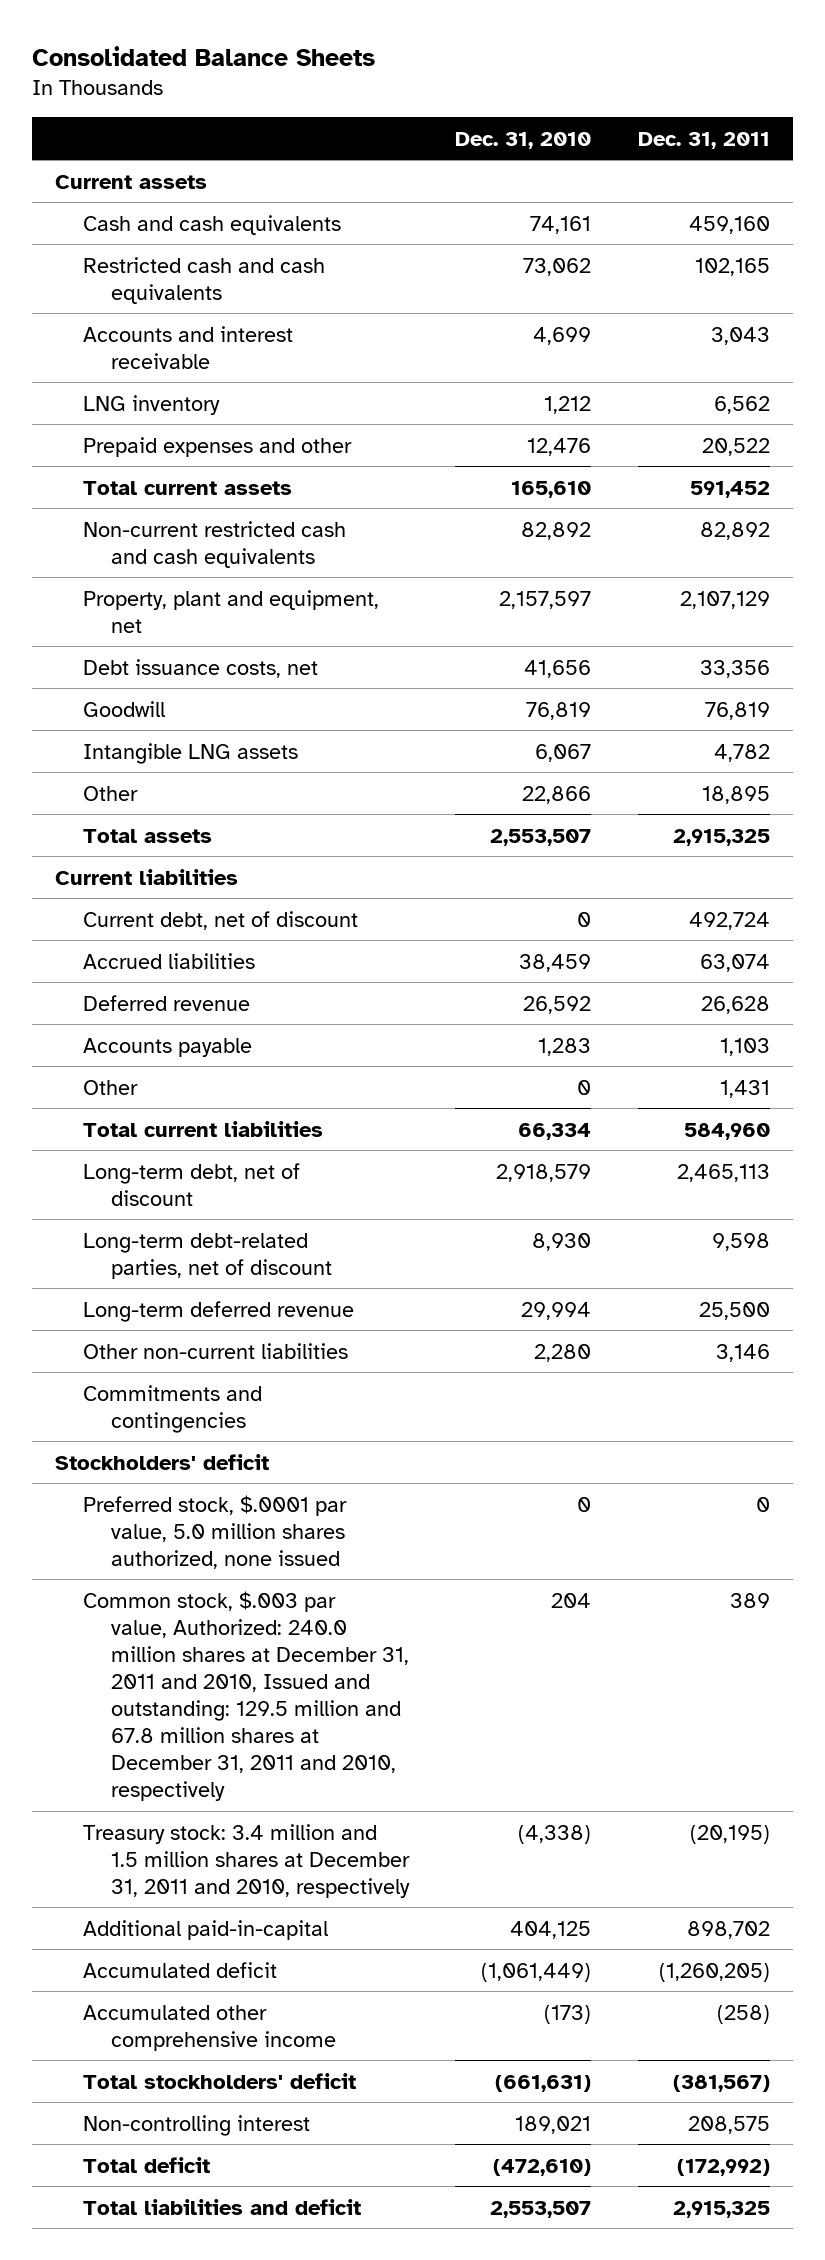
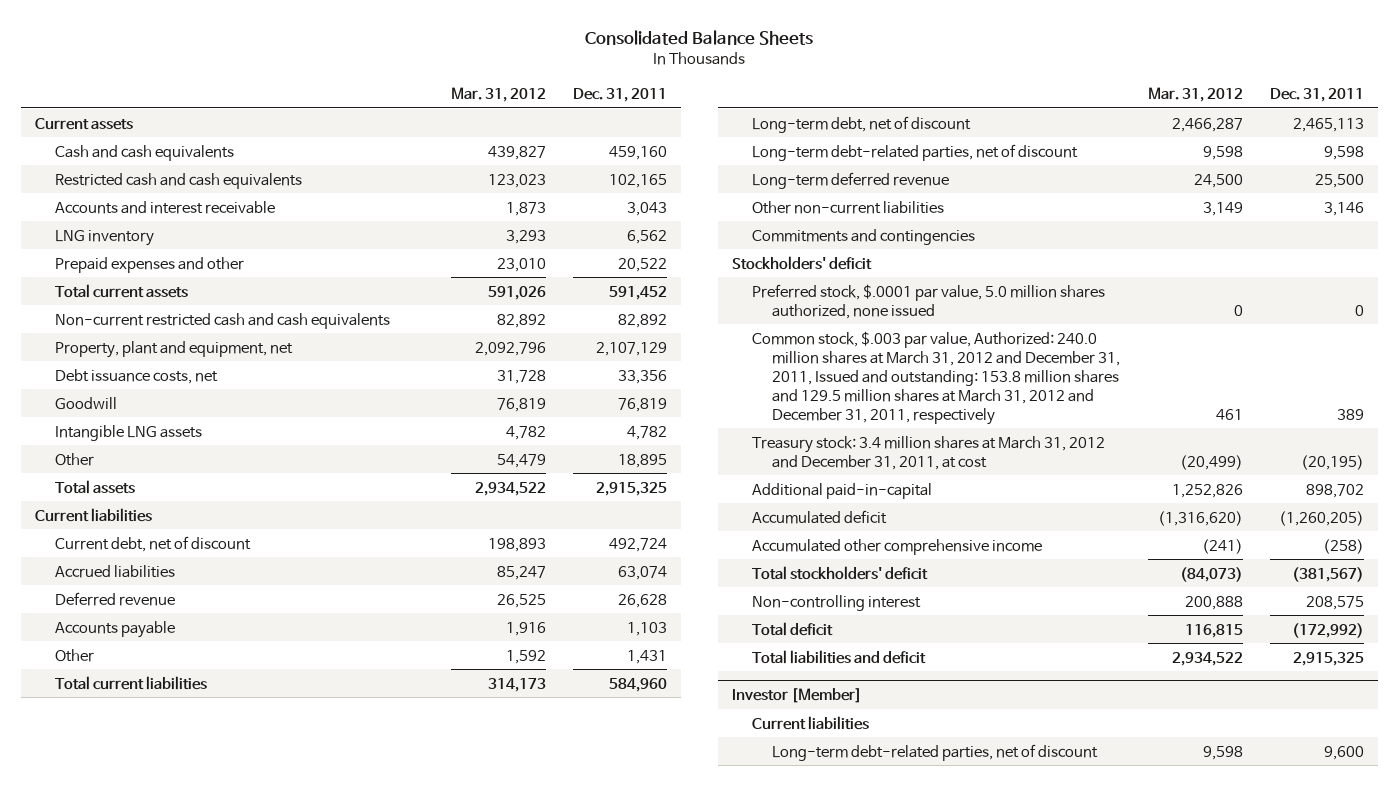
[455,131,592,149] Dec. 31, 2010 -> none
none -> [450,86,546,102] Mar. 31, 2012
[83,1590,409,1801] Common stock, $.003 par value, Authorized: 240.0 million shares at December 31, 2011 and 2010, Issued and outstanding: 129.5 million and 67.8 million shares at December 31, 2011 and 2010, respectively -> [752,330,1121,425] Common stock, $.003 par value, Authorized: 240.0 million shares at March 31, 2012 and December 31, 2011, Issued and outstanding: 153.8 million shares and 129.5 million shares at March 31, 2012 and December 31, 2011, respectively
[83,1823,410,1898] Treasury stock: 3.4 million and 1.5 million shares at December 31, 2011 and 2010, respectively -> [752,435,1106,470] Treasury stock: 3.4 million shares at March 31, 2012 and December 31, 2011, at cost
none -> [731,688,862,704] Investor [Member]
none -> [752,715,870,730] Current liabilities
none -> [772,743,1099,761] Long-term debt-related parties, net of discount

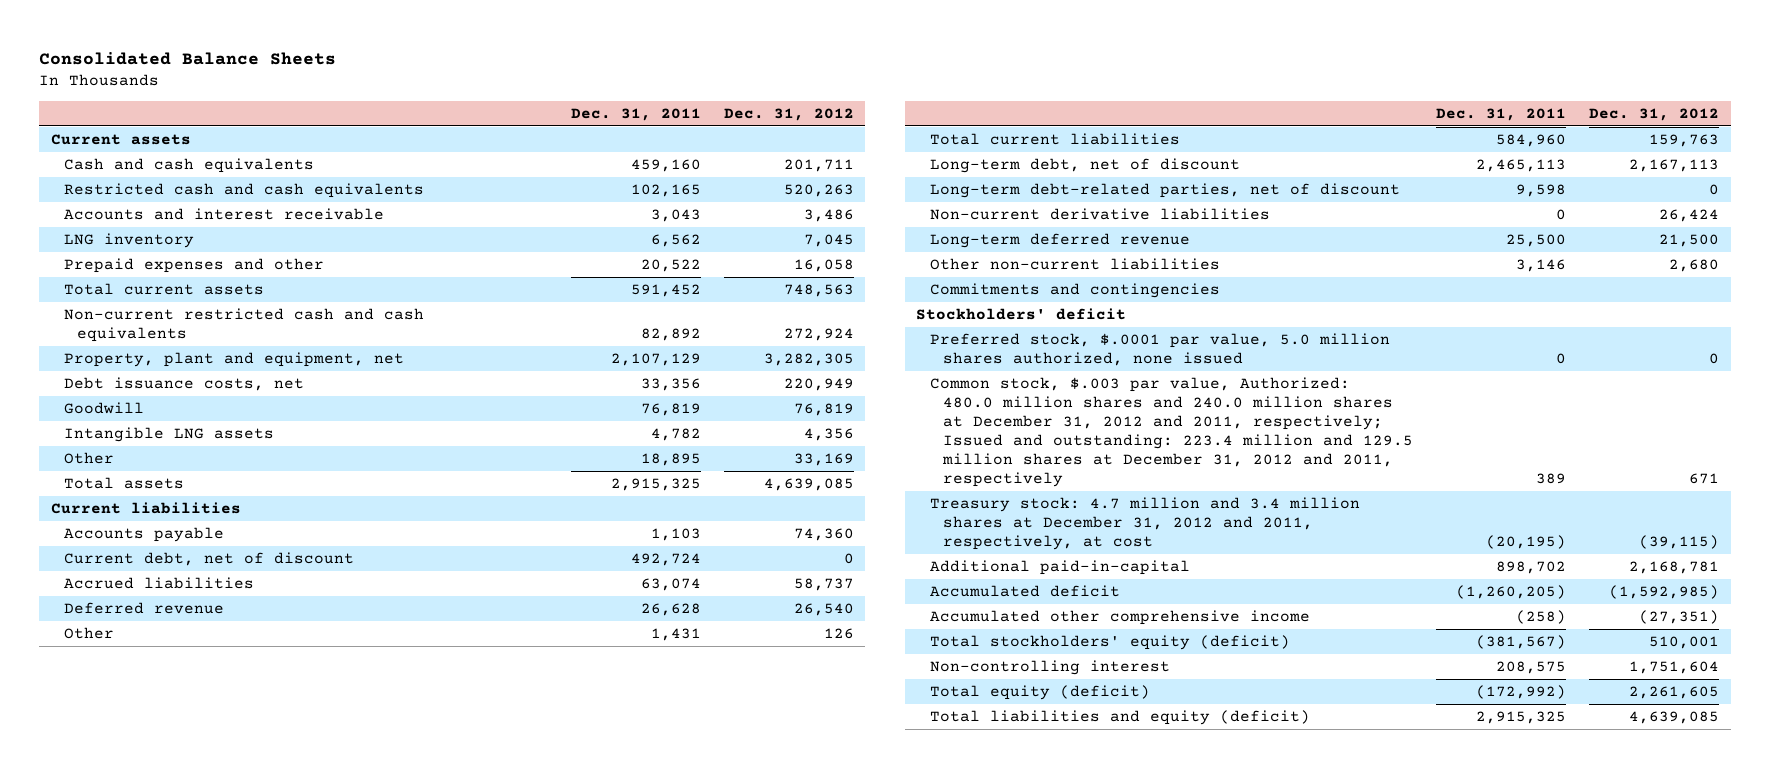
[450,86,546,102] Mar. 31, 2012 -> none
none -> [723,107,854,121] Dec. 31, 2012
[54,620,175,638] Accounts payable -> [63,527,224,543] Accounts payable
none -> [929,208,1270,221] Non-current derivative liabilities
[752,330,1121,425] Common stock, $.003 par value, Authorized: 240.0 million shares at March 31, 2012 and December 31, 2011, Issued and outstanding: 153.8 million shares and 129.5 million shares at March 31, 2012 and December 31, 2011, respectively -> [929,377,1414,488] Common stock, $.003 par value, Authorized: 480.0 million shares and 240.0 million shares at December 31, 2012 and 2011, respectively; Issued and outstanding: 223.4 million and 129.5 million shares at December 31, 2012 and 2011, respectively
[752,435,1106,470] Treasury stock: 3.4 million shares at March 31, 2012 and December 31, 2011, at cost -> [929,497,1360,551] Treasury stock: 4.7 million and 3.4 million shares at December 31, 2012 and 2011, respectively, at cost
[752,565,929,580] Total stockholders' deficit -> [929,635,1290,651] Total stockholders' equity (deficit)
[731,688,862,704] Investor [Member] -> none
[752,715,870,730] Current liabilities -> none
[772,743,1099,761] Long-term debt-related parties, net of discount -> none
[752,621,834,636] Total deficit -> [929,685,1150,701] Total equity (deficit)
[752,649,927,664] Total liabilities and deficit -> [929,710,1310,726] Total liabilities and equity (deficit)

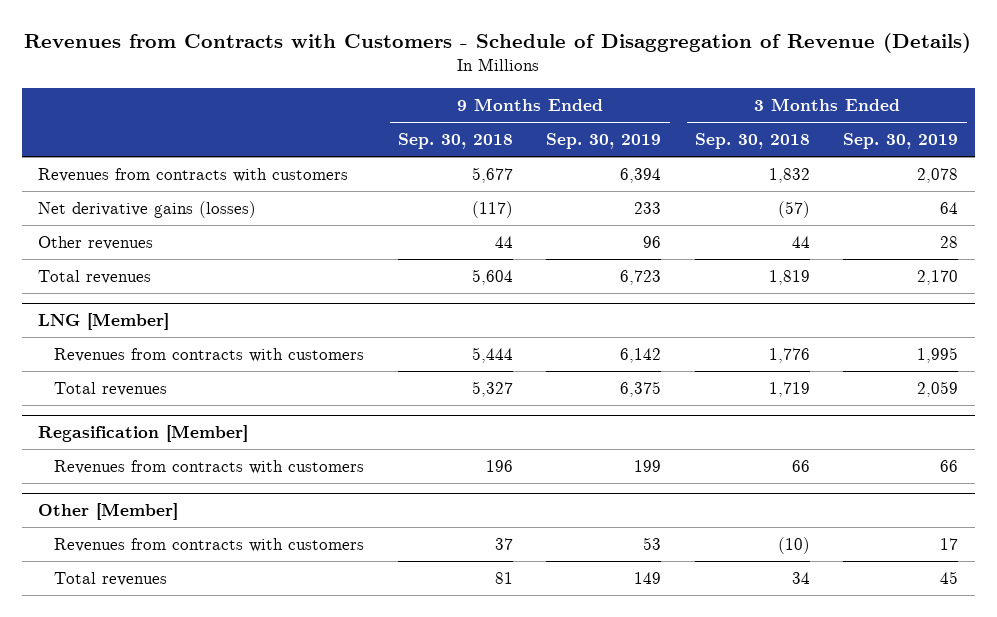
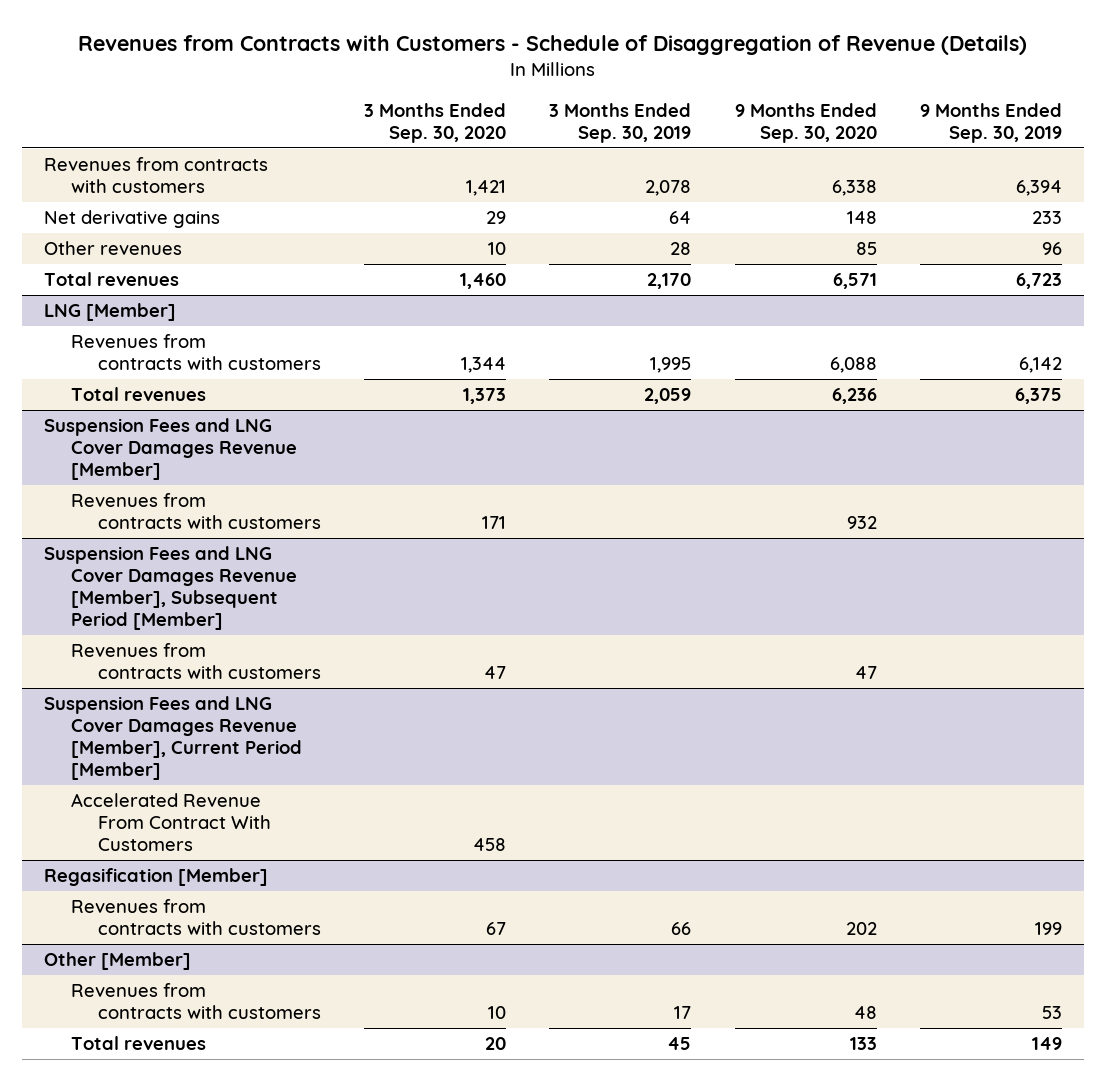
[397,133,513,150] Sep. 30, 2018 -> none
[694,133,810,150] Sep. 30, 2018 -> none
none -> [363,102,506,143] 3 Months Ended Sep. 30, 2020
none -> [734,102,877,143] 9 Months Ended Sep. 30, 2020
[38,200,257,218] Net derivative gains (losses) -> [43,210,220,229] Net derivative gains
none -> [43,418,297,480] Suspension Fees and LNG Cover Damages Revenue [Member]
none -> [70,493,321,530] Revenues from contracts with customers
none -> [43,546,297,630] Suspension Fees and LNG Cover Damages Revenue [Member], Subsequent Period [Member]
none -> [70,643,321,680] Revenues from contracts with customers
none -> [43,696,302,780] Suspension Fees and LNG Cover Damages Revenue [Member], Current Period [Member]
none -> [70,793,271,851] Accelerated Revenue From Contract With Customers

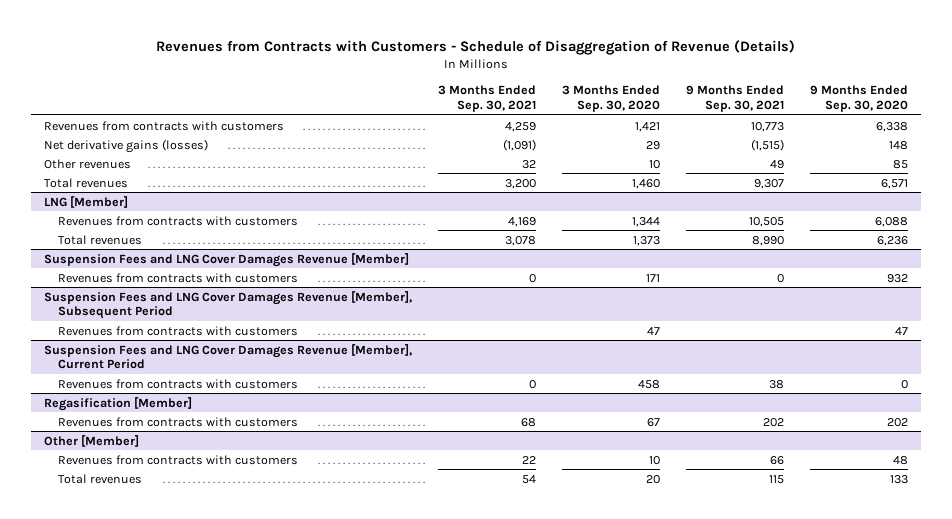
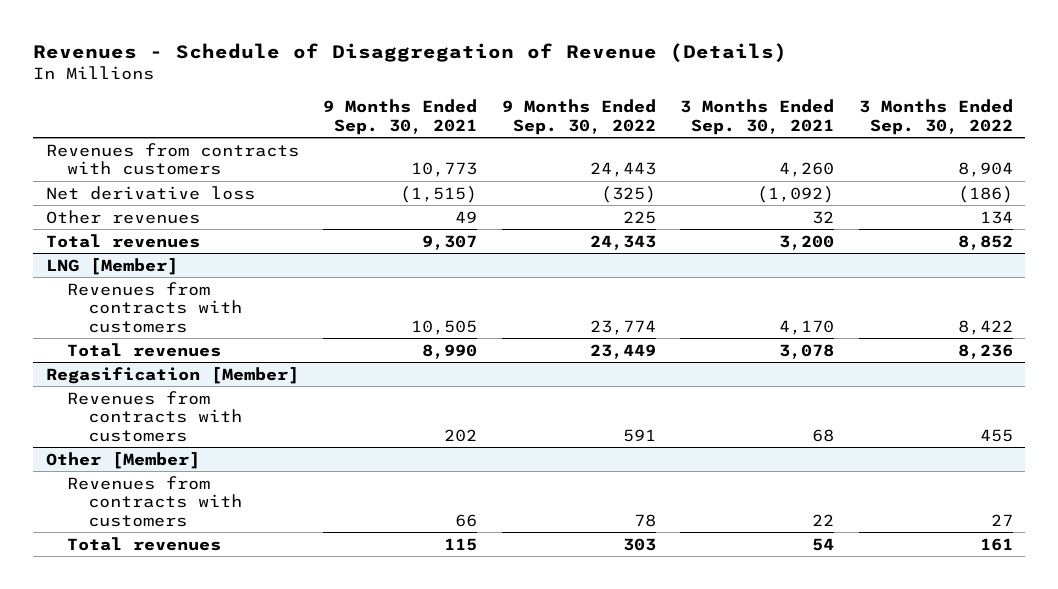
[155,39,795,55] Revenues from Contracts with Customers - Schedule of Disaggregation of Revenue (Details) -> [33,42,788,62] Revenues - Schedule of Disaggregation of Revenue (Details)
[561,85,660,112] 3 Months Ended Sep. 30, 2020 -> none
[809,85,908,112] 9 Months Ended Sep. 30, 2020 -> none
none -> [501,99,656,136] 9 Months Ended Sep. 30, 2022
none -> [858,99,1013,136] 3 Months Ended Sep. 30, 2022
[504,121,536,132] 4,259 -> [779,162,835,178] 4,260
[43,138,208,153] Net derivative gains (losses) -> [45,185,255,200] Net derivative loss
[502,138,536,151] (1,091) -> [757,185,835,203] (1,092)
[507,216,536,227] 4,169 -> [779,319,835,335] 4,170
[43,252,409,267] Suspension Fees and LNG Cover Damages Revenue [Member] -> none
[57,272,298,283] Revenues from contracts with customers -> none
[43,290,412,320] Suspension Fees and LNG Cover Damages Revenue [Member], Subsequent Period -> none
[57,325,298,336] Revenues from contracts with customers -> none
[43,343,412,370] Suspension Fees and LNG Cover Damages Revenue [Member], Current Period -> none
[57,378,298,389] Revenues from contracts with customers -> none

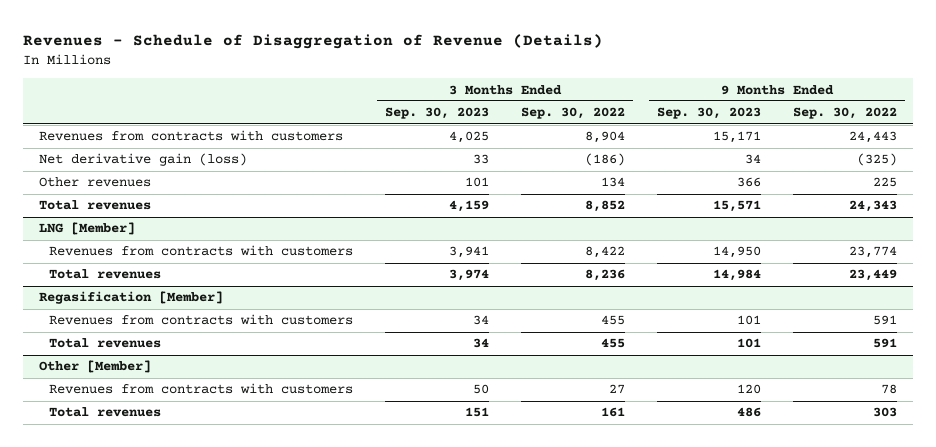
[323,99,478,136] 9 Months Ended Sep. 30, 2021 -> none
[680,99,835,136] 3 Months Ended Sep. 30, 2021 -> none
none -> [385,107,490,120] Sep. 30, 2023
none -> [657,107,762,120] Sep. 30, 2023
[45,185,255,200] Net derivative loss -> [39,153,248,167] Net derivative gain (loss)
none -> [49,338,162,349] Total revenues

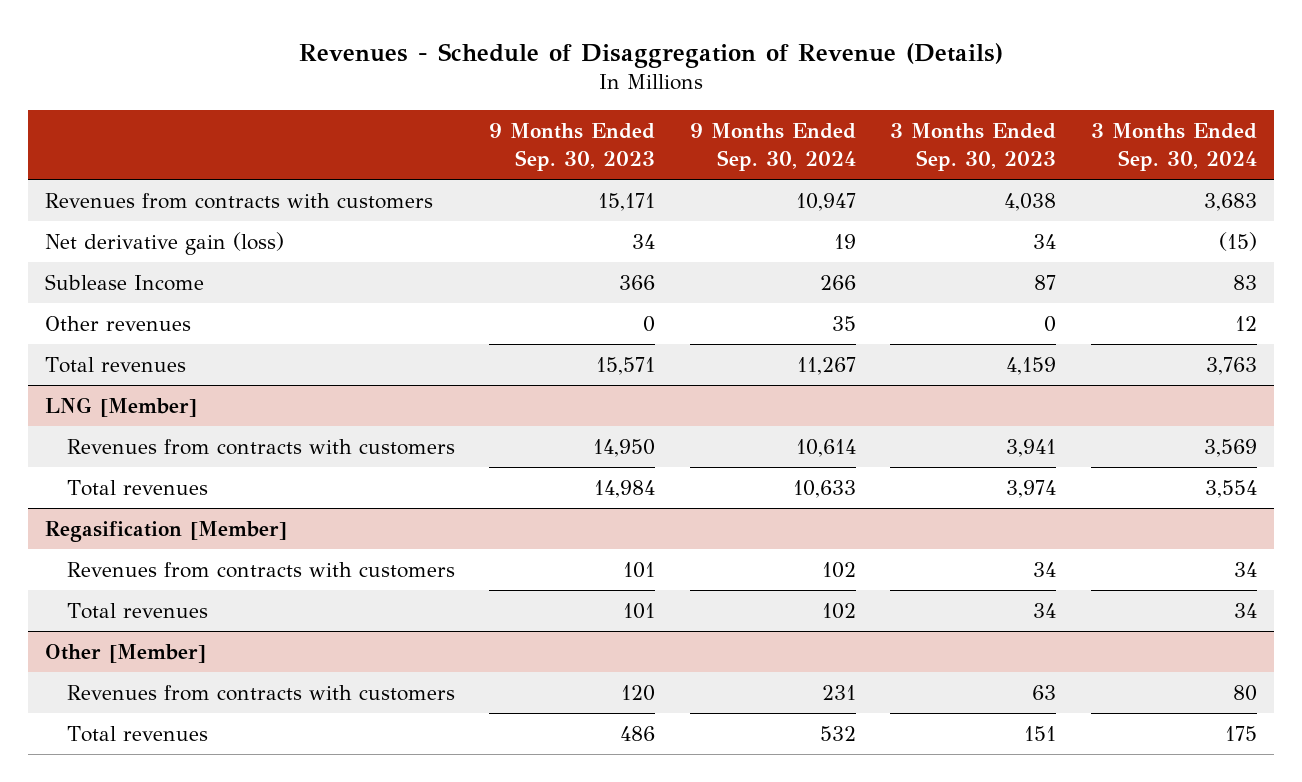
[521,107,626,120] Sep. 30, 2022 -> none
[792,107,897,120] Sep. 30, 2022 -> none
none -> [689,123,856,171] 9 Months Ended Sep. 30, 2024
none -> [1090,123,1257,171] 3 Months Ended Sep. 30, 2024
[449,131,490,144] 4,025 -> [1004,193,1057,212] 4,038
[473,154,490,165] 33 -> [1033,234,1057,250] 34
none -> [45,274,205,292] Sublease Income
[465,177,490,188] 101 -> [1044,316,1057,333] 0
[737,177,762,188] 366 -> [643,316,656,333] 0
[473,384,490,395] 50 -> [1032,685,1057,701] 63

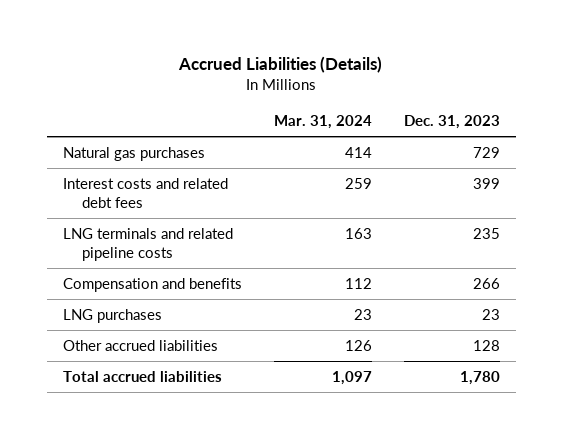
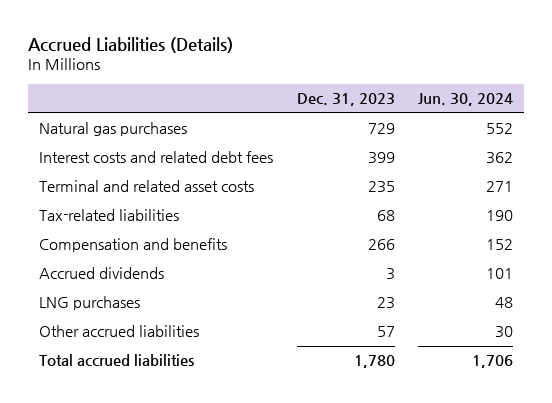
[273,115,372,130] Mar. 31, 2024 -> none
none -> [417,93,513,107] Jun. 30, 2024
[63,227,234,262] LNG terminals and related pipeline costs -> [39,180,255,193] Terminal and related asset costs
none -> [39,209,180,222] Tax-related liabilities
none -> [39,267,165,280] Accrued dividends
[472,339,500,351] 128 -> [376,326,395,338] 57

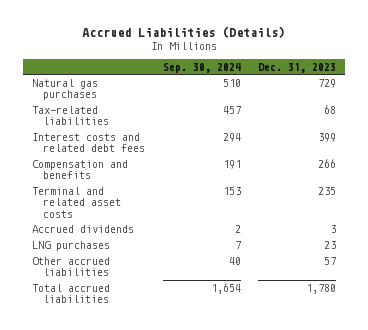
[417,93,513,107] Jun. 30, 2024 -> none
none -> [162,62,241,73] Sep. 30, 2024
[39,151,274,164] Interest costs and related debt fees -> [31,132,146,153] Interest costs and related debt fees
[39,180,255,193] Terminal and related asset costs -> [31,186,122,218] Terminal and related asset costs

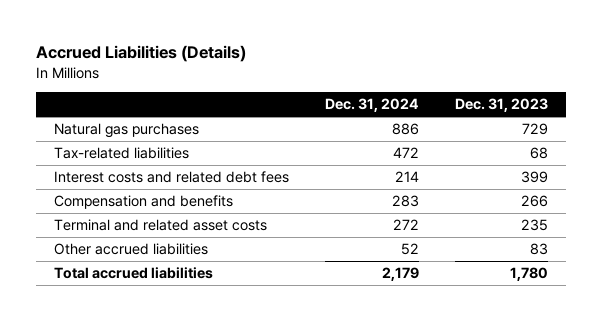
[162,62,241,73] Sep. 30, 2024 -> none
none -> [325,98,420,113] Dec. 31, 2024
[31,224,134,233] Accrued dividends -> none
[31,240,110,251] LNG purchases -> none
[324,256,337,265] 57 -> [530,243,549,256] 83

